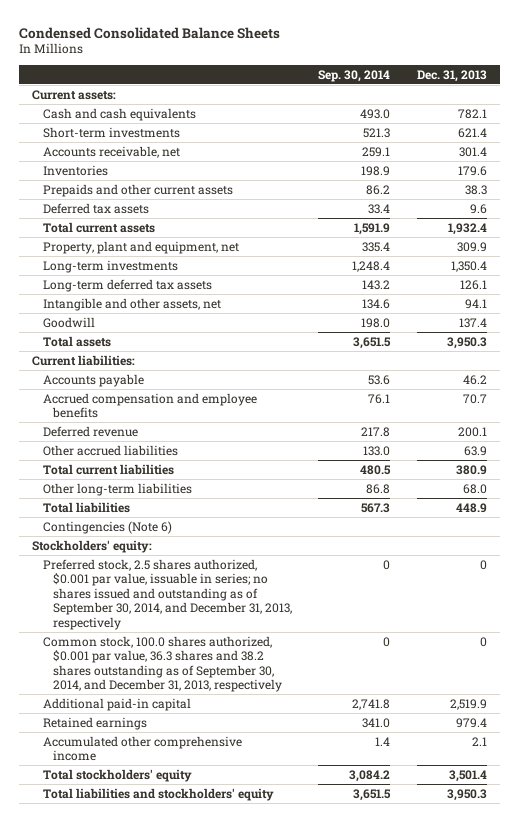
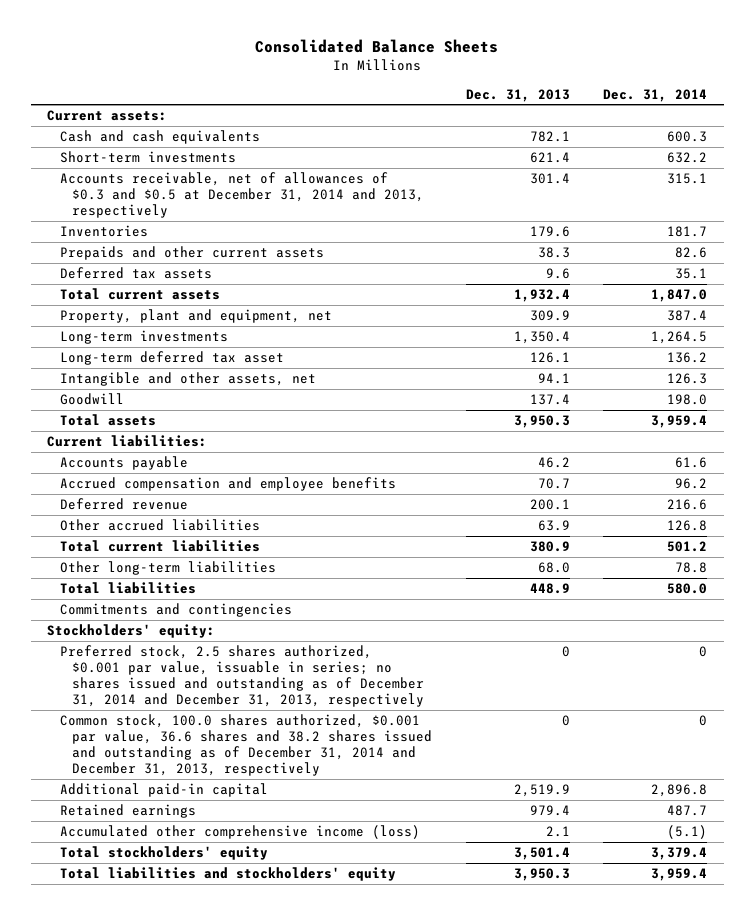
[19,26,281,39] Condensed Consolidated Balance Sheets -> [255,38,499,53] Consolidated Balance Sheets
[318,69,391,82] Sep. 30, 2014 -> none
none -> [602,88,707,102] Dec. 31, 2014
[42,145,180,158] Accounts receivable, net -> [59,172,425,219] Accounts receivable, net of allowances of $0.3 and $0.5 at December 31, 2014 and 2013, respectively
[42,278,212,292] Long-term deferred tax assets -> [59,351,284,366] Long-term deferred tax asset
[42,520,172,534] Contingencies (Note 6) -> [59,603,292,618] Commitments and contingencies
[42,558,292,630] Preferred stock, 2.5 shares authorized, $0.001 par value, issuable in series; no shares issued and outstanding as of September 30, 2014, and December 31, 2013, respectively -> [59,645,425,708] Preferred stock, 2.5 shares authorized, $0.001 par value, issuable in series; no shares issued and outstanding as of December 31, 2014 and December 31, 2013, respectively
[42,635,282,693] Common stock, 100.0 shares authorized, $0.001 par value, 36.3 shares and 38.2 shares outstanding as of September 30, 2014, and December 31, 2013, respectively -> [59,714,433,777] Common stock, 100.0 shares authorized, $0.001 par value, 36.6 shares and 38.2 shares issued and outstanding as of December 31, 2014 and December 31, 2013, respectively
[42,735,242,762] Accumulated other comprehensive income -> [59,825,420,840] Accumulated other comprehensive income (loss)

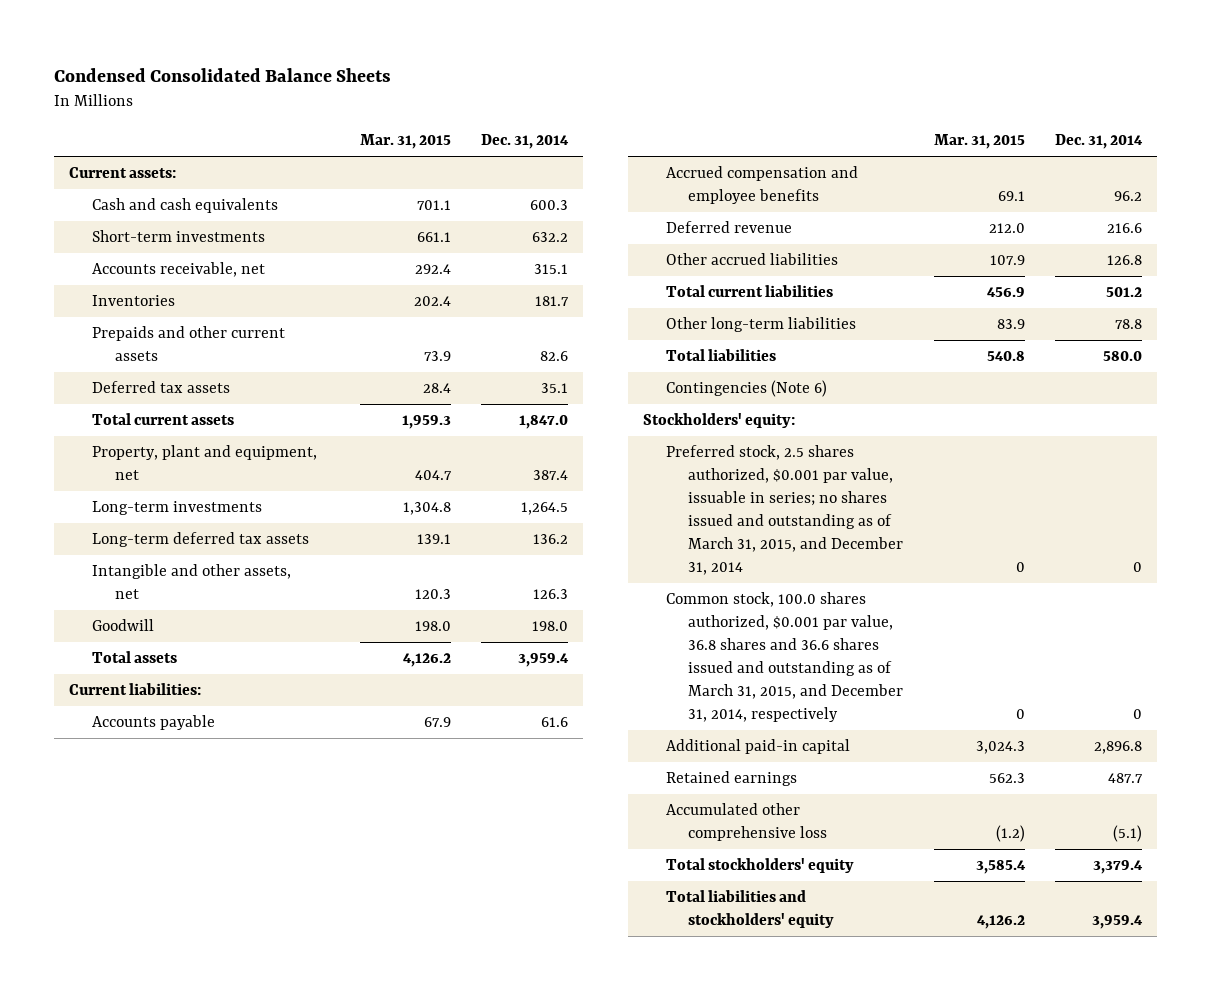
[255,38,499,53] Consolidated Balance Sheets -> [54,67,392,82] Condensed Consolidated Balance Sheets
[465,88,570,102] Dec. 31, 2013 -> none
none -> [359,134,451,150] Mar. 31, 2015
[59,172,425,219] Accounts receivable, net of allowances of $0.3 and $0.5 at December 31, 2014 and 2013, respectively -> [91,262,265,278] Accounts receivable, net
[59,351,284,366] Long-term deferred tax asset -> [91,532,309,548] Long-term deferred tax assets
[59,603,292,618] Commitments and contingencies -> [665,380,827,398] Contingencies (Note 6)
[59,645,425,708] Preferred stock, 2.5 shares authorized, $0.001 par value, issuable in series; no shares issued and outstanding as of December 31, 2014 and December 31, 2013, respectively -> [665,445,904,575] Preferred stock, 2.5 shares authorized, $0.001 par value, issuable in series; no shares issued and outstanding as of March 31, 2015, and December 31, 2014
[59,714,433,777] Common stock, 100.0 shares authorized, $0.001 par value, 36.6 shares and 38.2 shares issued and outstanding as of December 31, 2014 and December 31, 2013, respectively -> [665,592,904,722] Common stock, 100.0 shares authorized, $0.001 par value, 36.8 shares and 36.6 shares issued and outstanding as of March 31, 2015, and December 31, 2014, respectively
[59,825,420,840] Accumulated other comprehensive income (loss) -> [665,803,828,842] Accumulated other comprehensive loss

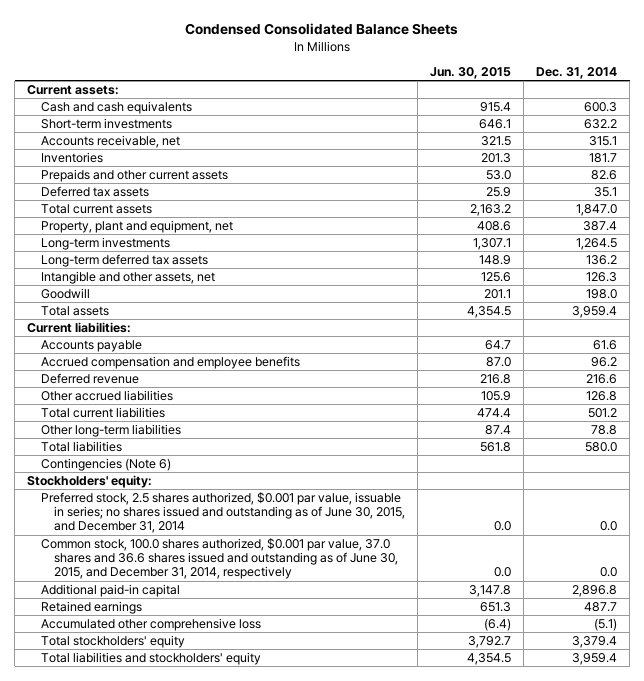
[359,134,451,150] Mar. 31, 2015 -> none
none -> [430,66,512,79] Jun. 30, 2015
[665,445,904,575] Preferred stock, 2.5 shares authorized, $0.001 par value, issuable in series; no shares issued and outstanding as of March 31, 2015, and December 31, 2014 -> [40,491,406,534] Preferred stock, 2.5 shares authorized, $0.001 par value, issuable in series; no shares issued and outstanding as of June 30, 2015, and December 31, 2014
[1132,561,1142,572] 0 -> [600,521,618,532] 0.0
[665,592,904,722] Common stock, 100.0 shares authorized, $0.001 par value, 36.8 shares and 36.6 shares issued and outstanding as of March 31, 2015, and December 31, 2014, respectively -> [40,537,399,580] Common stock, 100.0 shares authorized, $0.001 par value, 37.0 shares and 36.6 shares issued and outstanding as of June 30, 2015, and December 31, 2014, respectively
[1132,708,1142,719] 0 -> [600,567,618,578] 0.0

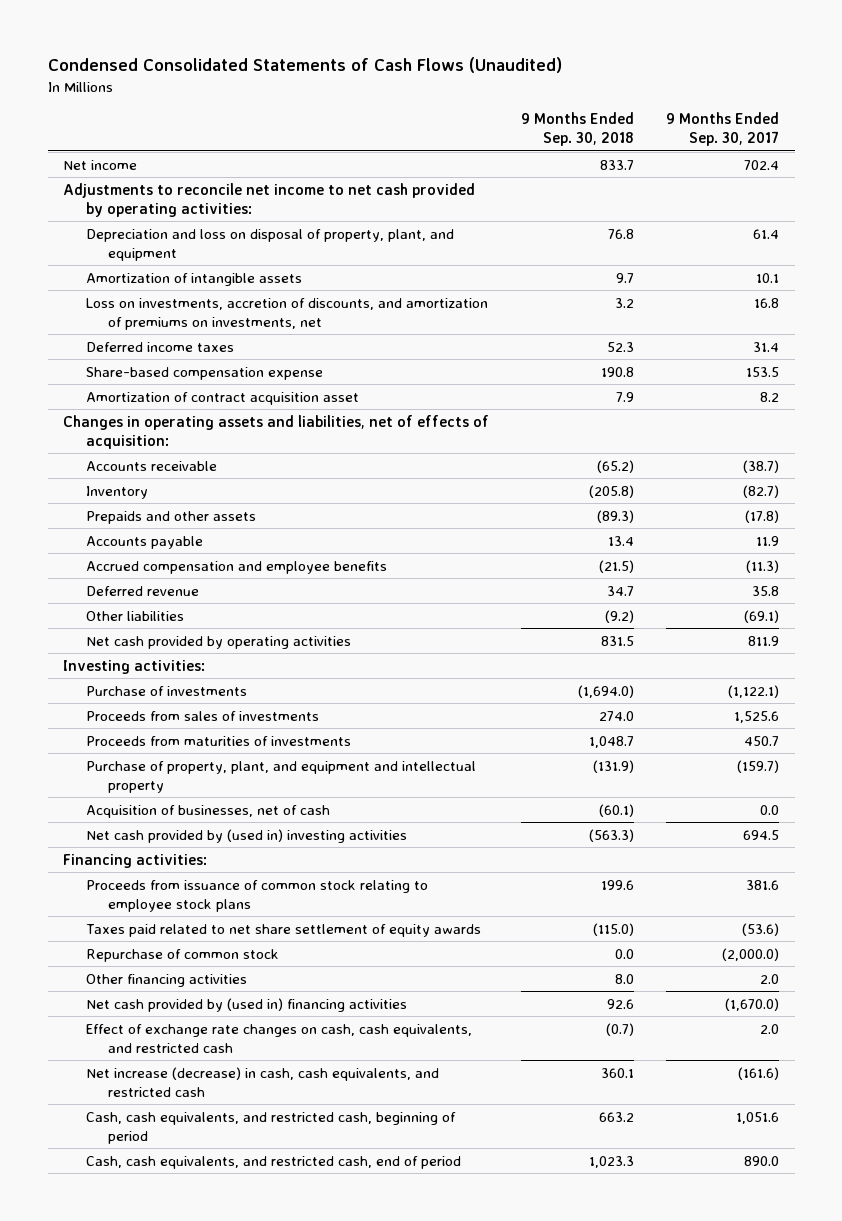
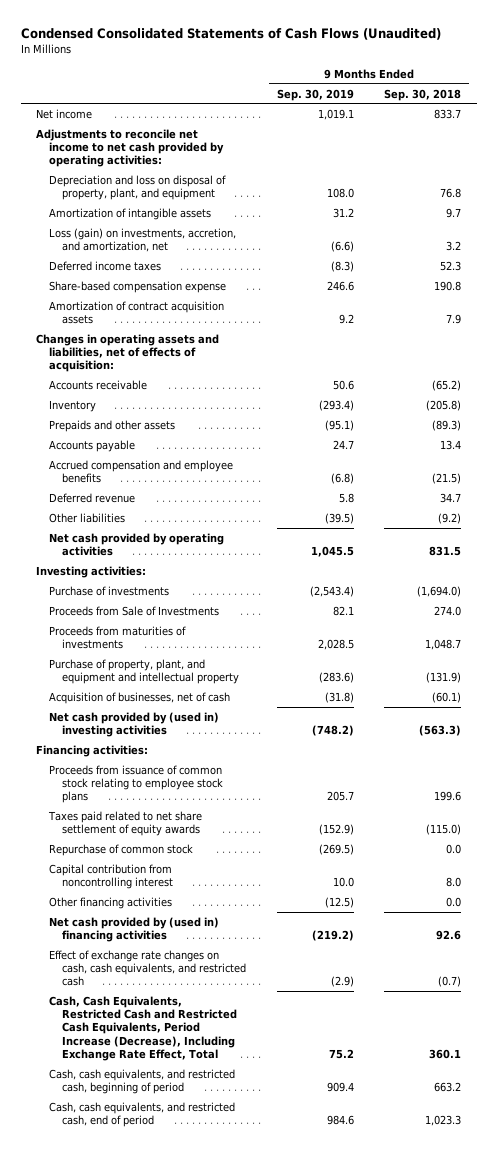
[665,112,779,147] 9 Months Ended Sep. 30, 2017 -> none
none -> [276,88,354,101] Sep. 30, 2019
[85,297,488,330] Loss on investments, accretion of discounts, and amortization of premiums on investments, net -> [49,227,237,253] Loss (gain) on investments, accretion, and amortization, net
[85,391,359,405] Amortization of contract acquisition asset -> [49,300,225,325] Amortization of contract acquisition assets
[85,710,319,721] Proceeds from sales of investments -> [49,605,220,616] Proceeds from Sale of Investments
none -> [49,863,174,890] Capital contribution from noncontrolling interest
[615,973,635,984] 8.0 -> [446,896,462,907] 0.0
[85,1066,439,1097] Net increase (decrease) in cash, cash equivalents, and restricted cash -> [49,995,238,1062] Cash, Cash Equivalents, Restricted Cash and Restricted Cash Equivalents, Period Increase (Decrease), Including Exchange Rate Effect, Total

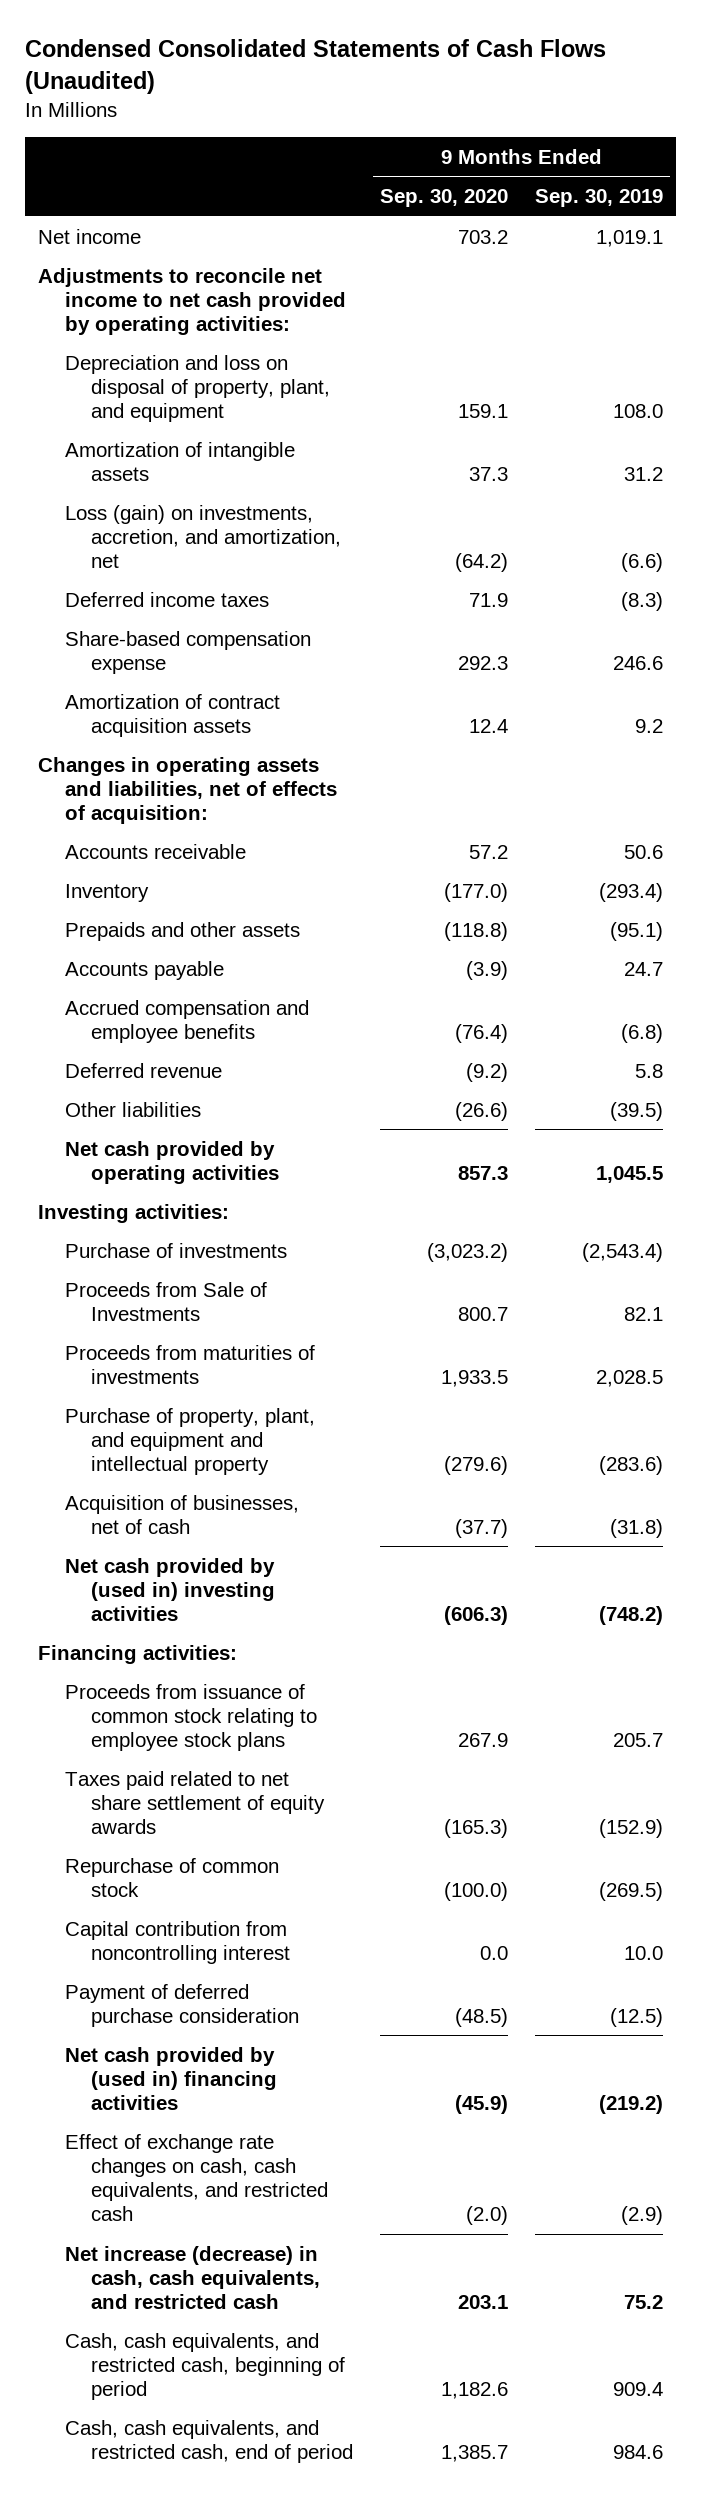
[384,88,462,101] Sep. 30, 2018 -> none
none -> [380,189,509,208] Sep. 30, 2020
[49,896,173,909] Other financing activities -> [64,1983,300,2027] Payment of deferred purchase consideration
[49,995,238,1062] Cash, Cash Equivalents, Restricted Cash and Restricted Cash Equivalents, Period Increase (Decrease), Including Exchange Rate Effect, Total -> [64,2245,321,2310] Net increase (decrease) in cash, cash equivalents, and restricted cash

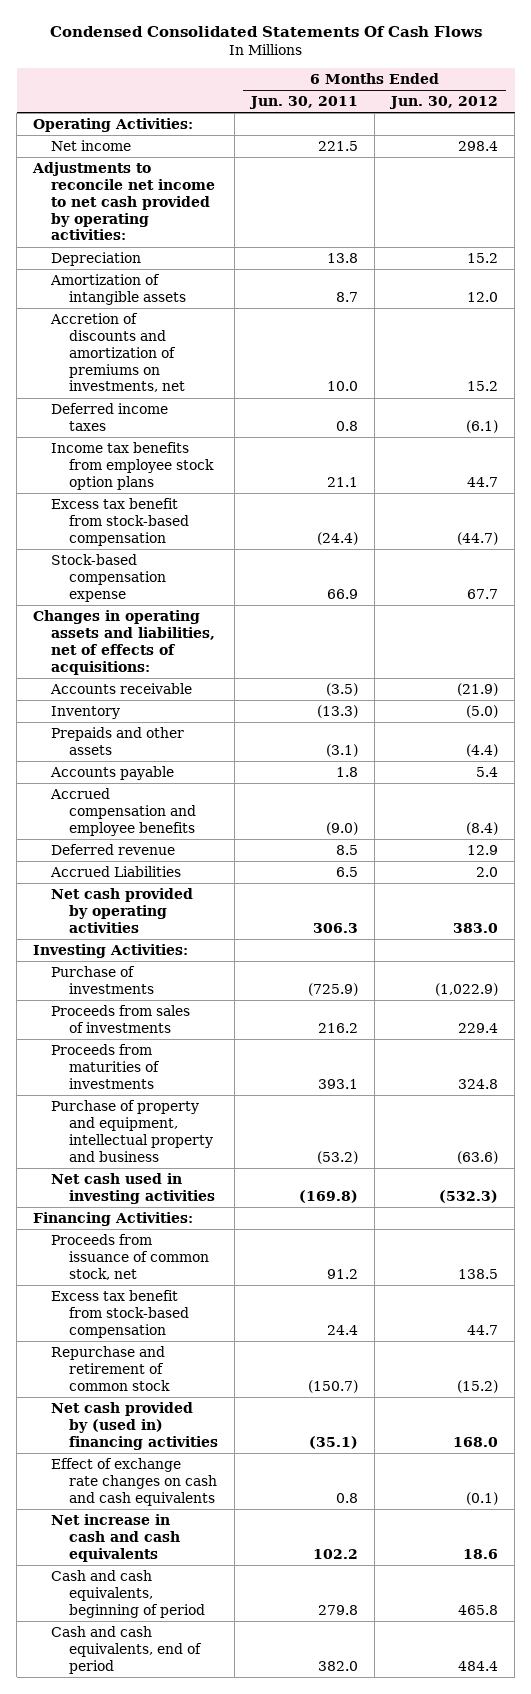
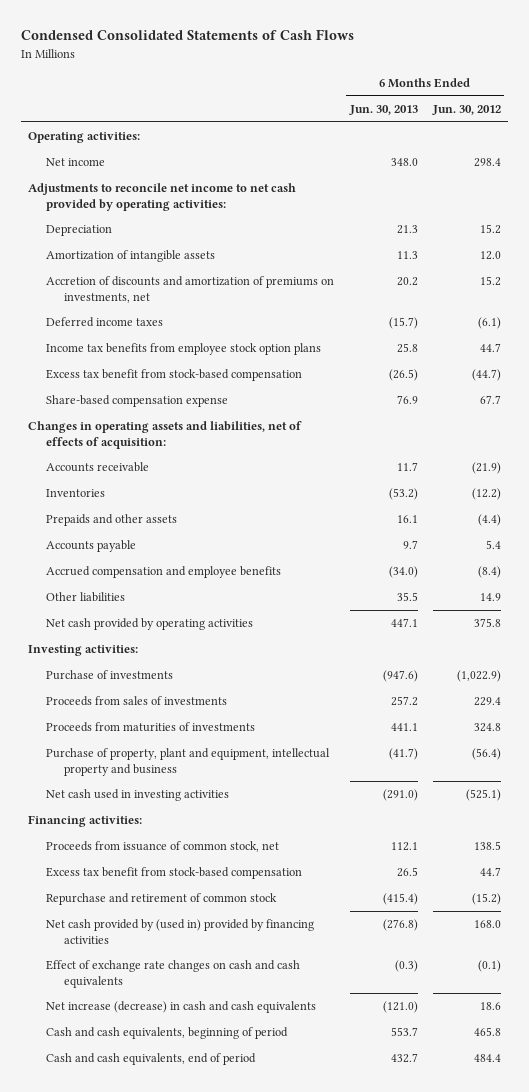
[49,26,482,38] Condensed Consolidated Statements Of Cash Flows -> [20,29,354,41] Condensed Consolidated Statements of Cash Flows
[249,96,359,110] Jun. 30, 2011 -> none
none -> [348,104,418,115] Jun. 30, 2013
[33,117,194,132] Operating Activities: -> [28,131,141,143] Operating activities:
[51,553,166,602] Stock-based compensation expense -> [46,394,229,407] Share-based compensation expense
[33,609,216,675] Changes in operating assets and liabilities, net of effects of acquisitions: -> [28,420,303,449] Changes in operating assets and liabilities, net of effects of acquisition:
[51,705,121,719] Inventory -> none
none -> [46,488,106,497] Inventories
[51,843,176,855] Deferred revenue -> none
[50,865,182,877] Accrued Liabilities -> none
none -> [46,591,126,602] Other liabilities
[453,922,499,933] 383.0 -> [473,617,501,627] 375.8
[33,943,189,958] Investing Activities: -> [28,644,139,656] Investing activities:
[51,1099,213,1162] Purchase of property and equipment, intellectual property and business -> [46,747,331,776] Purchase of property, plant and equipment, intellectual property and business
[457,1150,499,1164] (63.6) -> [471,747,501,760] (56.4)
[439,1189,499,1203] (532.3) -> [465,788,501,801] (525.1)
[33,1211,194,1226] Financing Activities: -> [28,814,143,827] Financing activities:
[51,1401,218,1450] Net cash provided by (used in) financing activities -> [46,918,315,944] Net cash provided by (used in) provided by financing activities
[51,1513,180,1562] Net increase in cash and cash equivalents -> [46,1000,317,1013] Net increase (decrease) in cash and cash equivalents

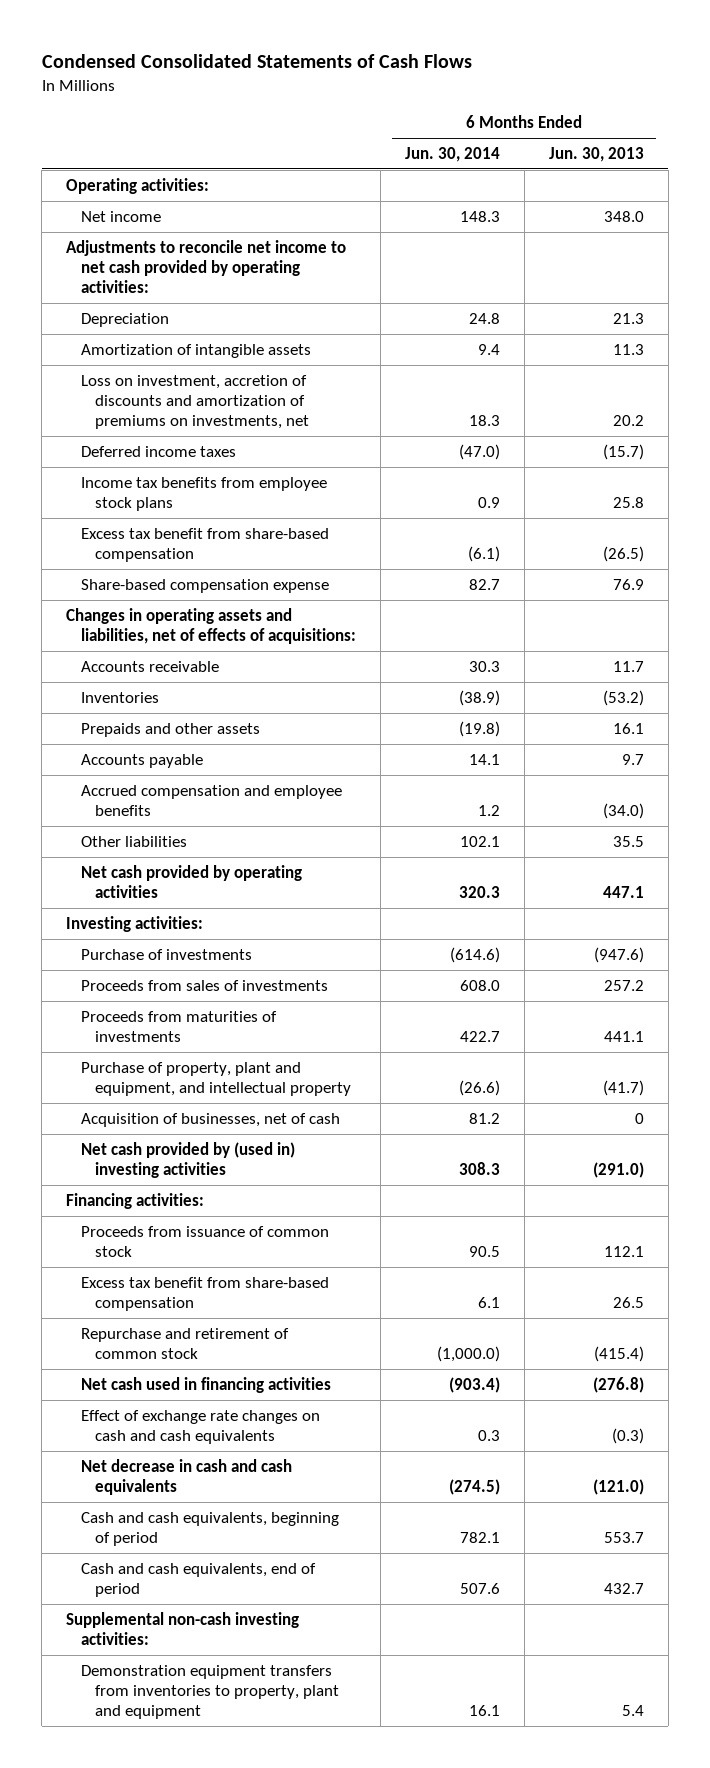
[431,104,501,115] Jun. 30, 2012 -> none
none -> [404,147,500,163] Jun. 30, 2014
[46,275,335,303] Accretion of discounts and amortization of premiums on investments, net -> [80,374,310,429] Loss on investment, accretion of discounts and amortization of premiums on investments, net
[46,342,322,355] Income tax benefits from employee stock option plans -> [80,476,327,511] Income tax benefits from employee stock plans
[46,368,303,381] Excess tax benefit from stock-based compensation -> [80,527,329,562] Excess tax benefit from share-based compensation
[28,420,303,449] Changes in operating assets and liabilities, net of effects of acquisition: -> [66,607,356,644] Changes in operating assets and liabilities, net of effects of acquisitions:
[46,747,331,776] Purchase of property, plant and equipment, intellectual property and business -> [80,1061,352,1096] Purchase of property, plant and equipment, and intellectual property
none -> [80,1112,340,1127] Acquisition of businesses, net of cash
[46,788,230,801] Net cash used in investing activities -> [80,1141,295,1178] Net cash provided by (used in) investing activities
[46,840,280,852] Proceeds from issuance of common stock, net -> [80,1225,329,1257] Proceeds from issuance of common stock
[46,866,303,879] Excess tax benefit from stock-based compensation -> [80,1276,329,1311] Excess tax benefit from share-based compensation
[46,918,315,944] Net cash provided by (used in) provided by financing activities -> [80,1376,331,1393] Net cash used in financing activities
[46,1000,317,1013] Net increase (decrease) in cash and cash equivalents -> [80,1458,292,1495] Net decrease in cash and cash equivalents
none -> [66,1611,300,1645] Supplemental non-cash investing activities:
none -> [80,1664,340,1719] Demonstration equipment transfers from inventories to property, plant and equipment

